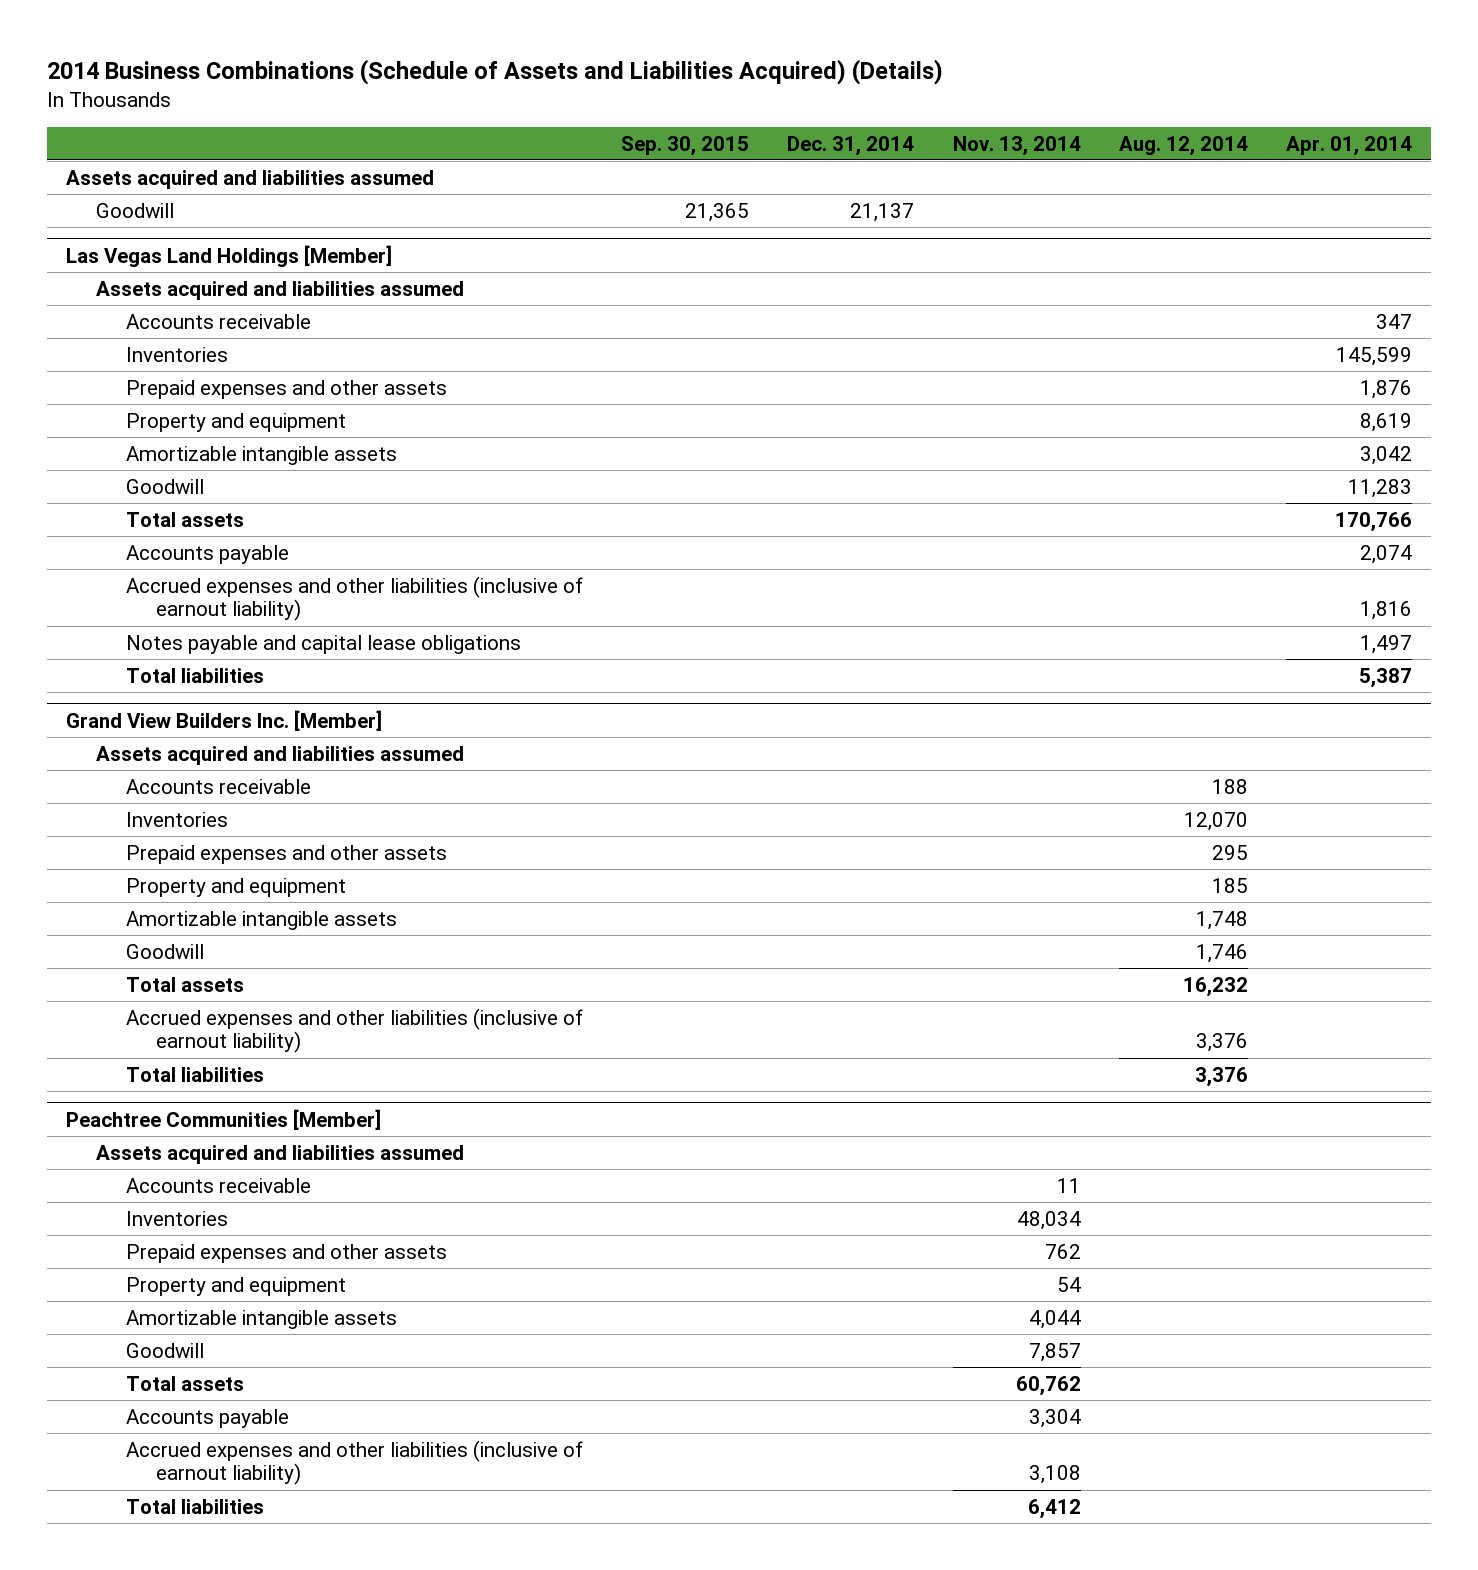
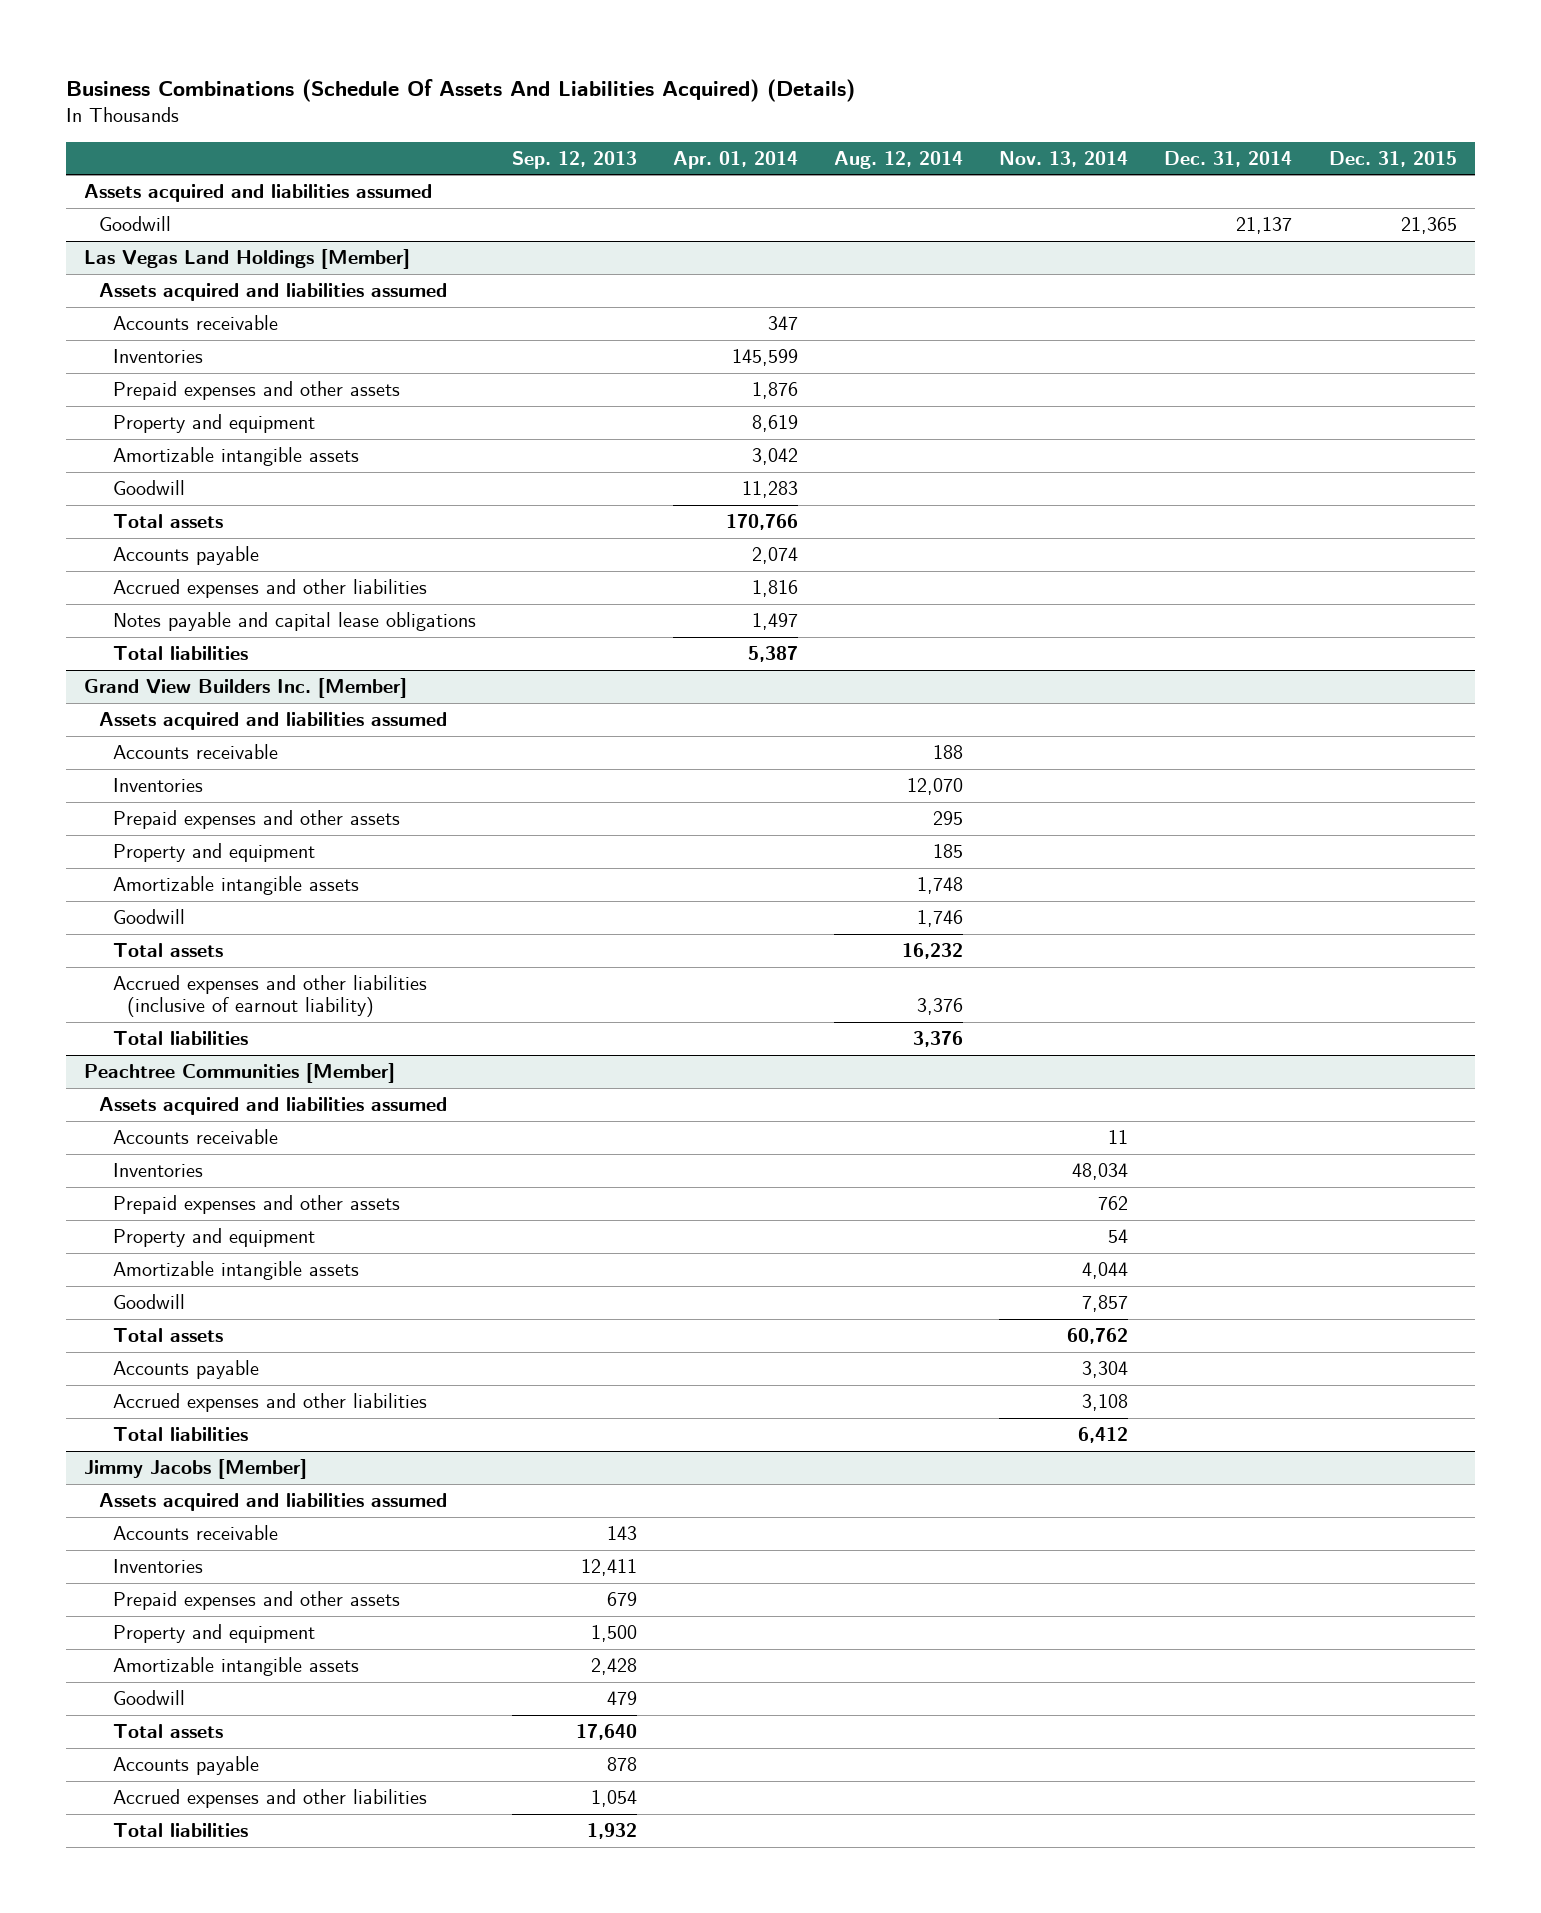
[47,58,944,85] 2014 Business Combinations (Schedule of Assets and Liabilities Acquired) (Details) -> [66,79,856,103] Business Combinations (Schedule Of Assets And Liabilities Acquired) (Details)
[621,135,750,156] Sep. 30, 2015 -> none
none -> [511,150,637,169] Sep. 12, 2013
none -> [1328,150,1457,167] Dec. 31, 2015
[125,575,583,622] Accrued expenses and other liabilities (inclusive of earnout liability) -> [112,578,427,598] Accrued expenses and other liabilities
[125,1439,583,1486] Accrued expenses and other liabilities (inclusive of earnout liability) -> [112,1392,427,1412] Accrued expenses and other liabilities
none -> [84,1458,308,1479] Jimmy Jacobs [Member]
none -> [98,1492,447,1511] Assets acquired and liabilities assumed
none -> [112,1524,278,1540] Accounts receivable
none -> [112,1558,203,1573] Inventories
none -> [112,1590,400,1610] Prepaid expenses and other assets
none -> [112,1623,315,1643] Property and equipment
none -> [112,1656,359,1676] Amortizable intangible assets
none -> [112,1689,185,1705] Goodwill
none -> [112,1723,223,1738] Total assets
none -> [112,1755,259,1775] Accounts payable
none -> [112,1788,427,1808] Accrued expenses and other liabilities
none -> [112,1822,248,1837] Total liabilities

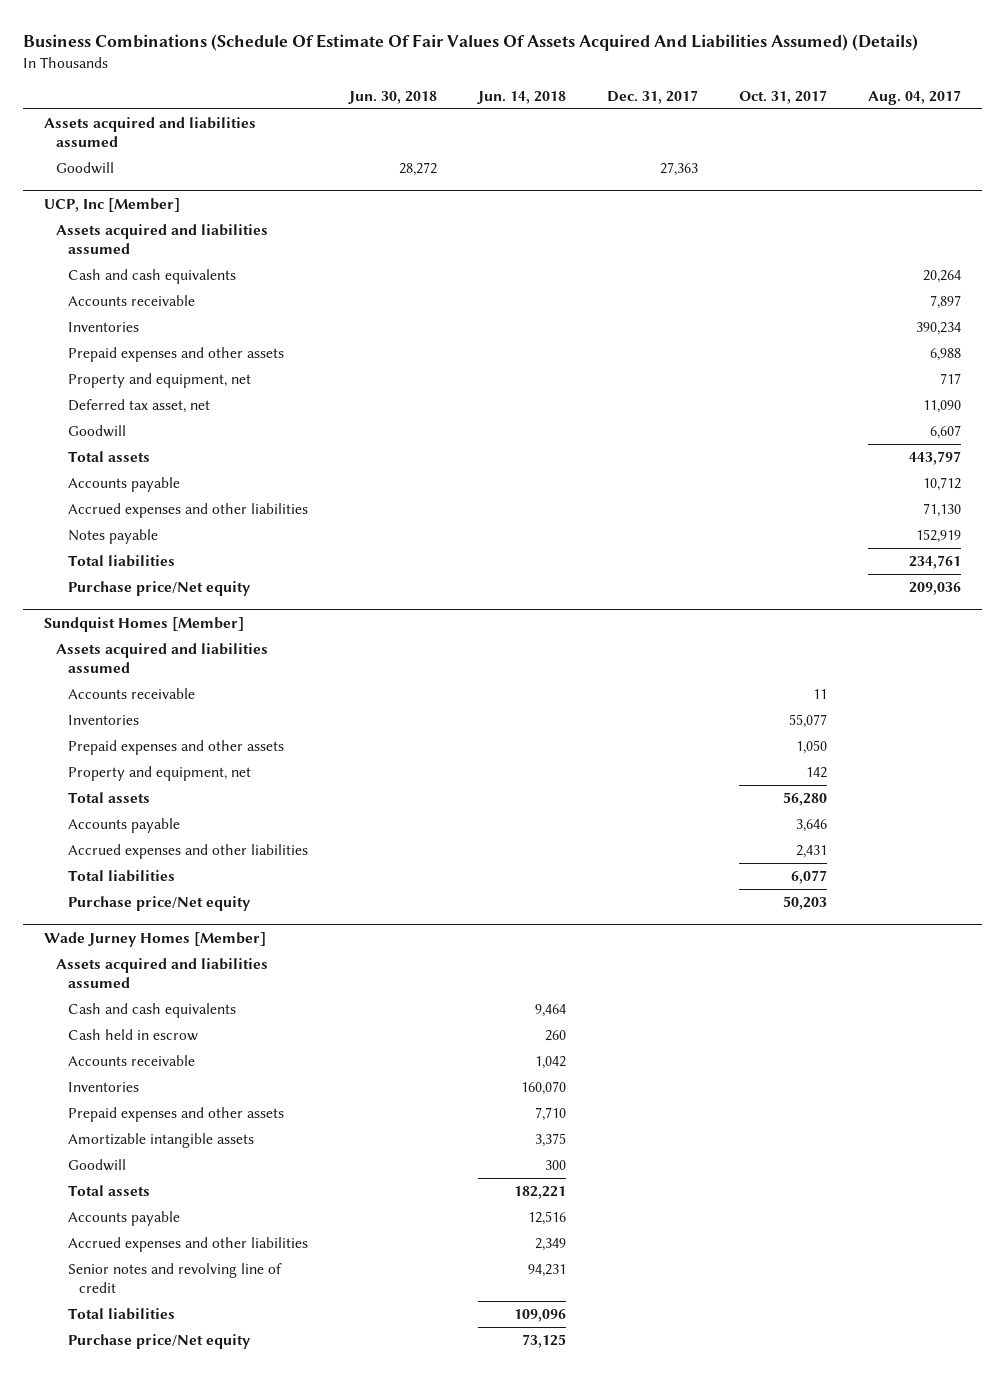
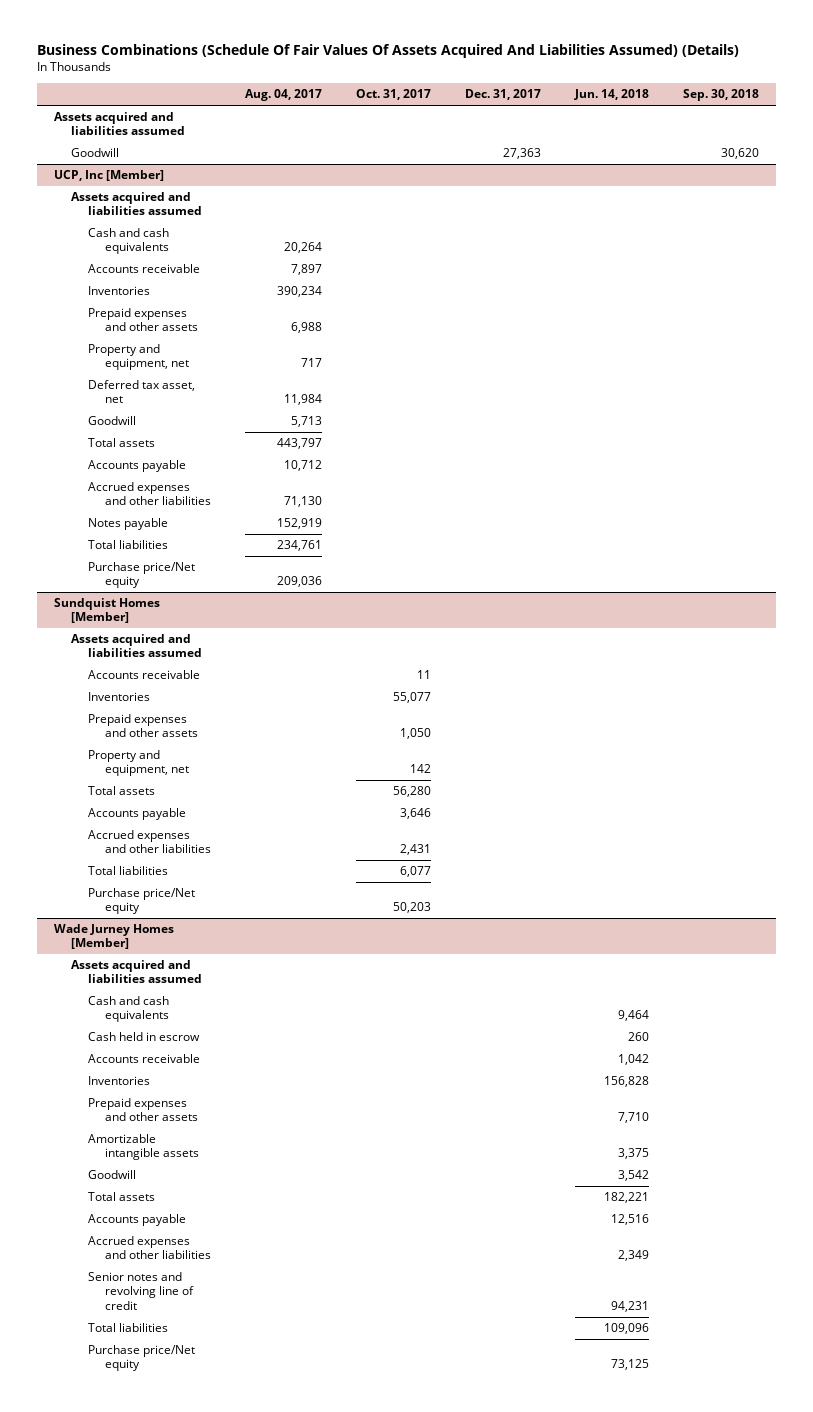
[23,34,919,52] Business Combinations (Schedule Of Estimate Of Fair Values Of Assets Acquired And Liabilities Assumed) (Details) -> [37,44,740,59] Business Combinations (Schedule Of Fair Values Of Assets Acquired And Liabilities Assumed) (Details)
[347,90,437,104] Jun. 30, 2018 -> none
none -> [682,89,759,102] Sep. 30, 2018
[923,399,962,413] 11,090 -> [283,394,322,406] 11,984
[930,424,962,439] 6,607 -> [290,416,322,428] 5,713
[520,1080,566,1095] 160,070 -> [603,1076,649,1088] 156,828
[544,1159,566,1170] 300 -> [617,1170,649,1182] 3,542

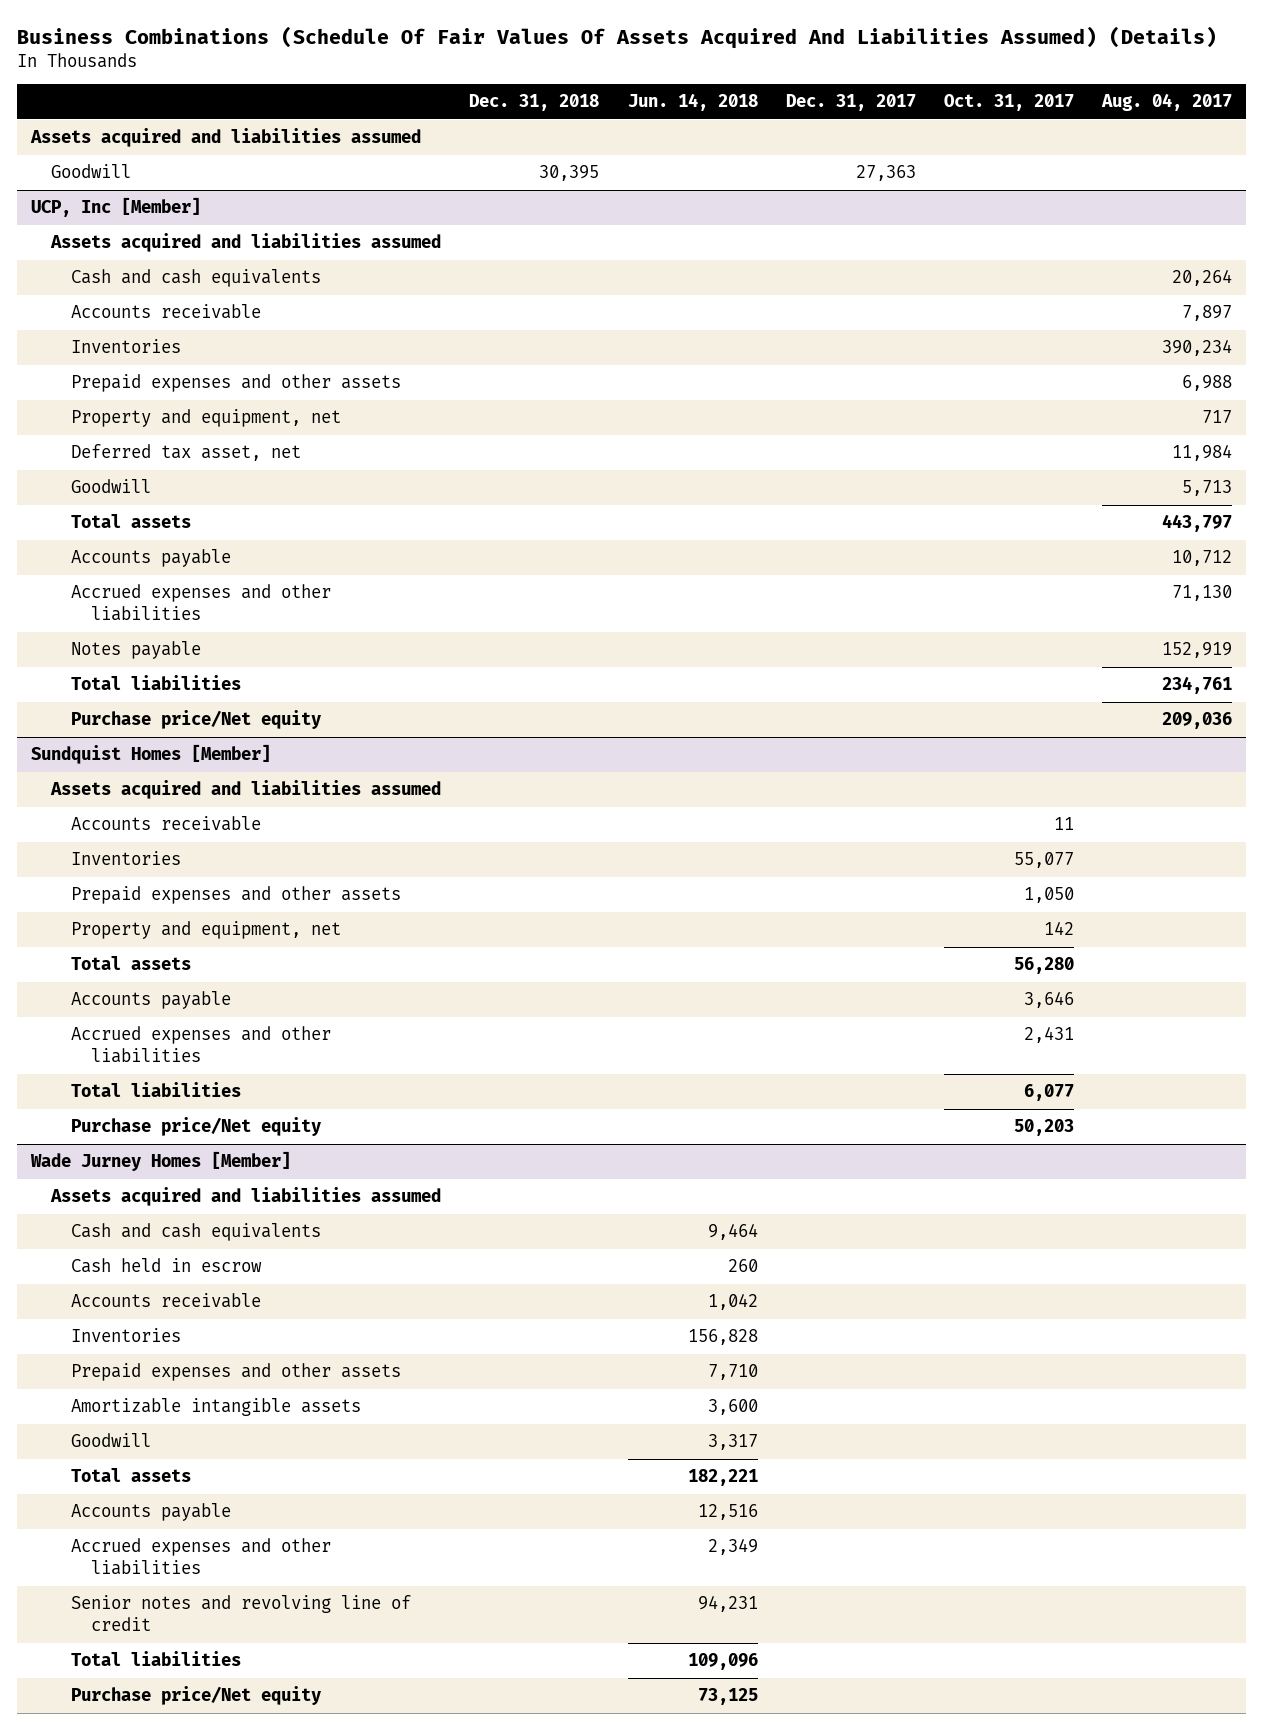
[682,89,759,102] Sep. 30, 2018 -> none
none -> [469,94,600,112] Dec. 31, 2018
[617,1148,649,1160] 3,375 -> [707,1399,758,1416] 3,600
[617,1170,649,1182] 3,542 -> [707,1434,758,1451] 3,317

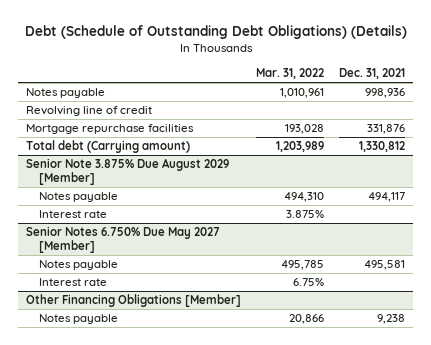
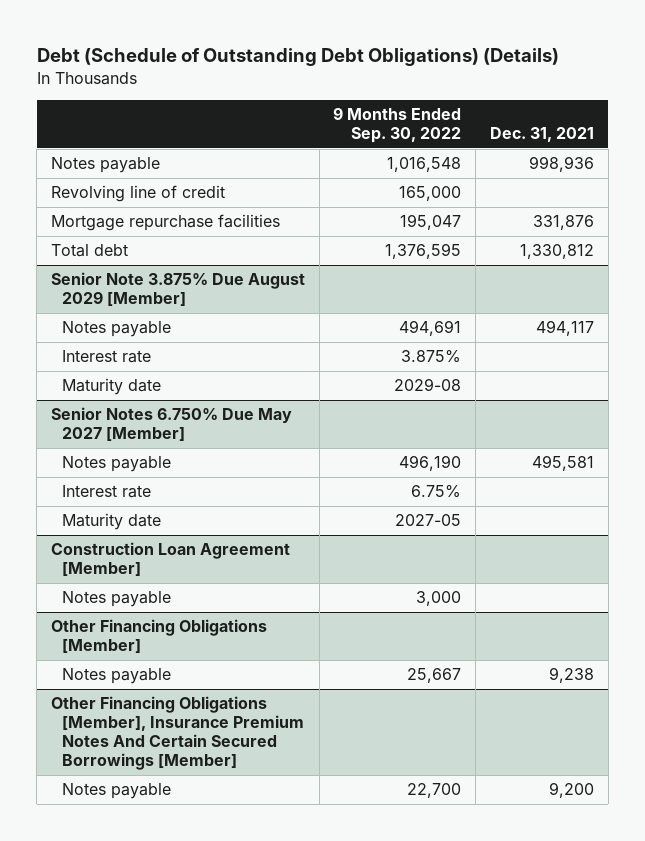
[256,68,325,80] Mar. 31, 2022 -> none
none -> [333,107,462,144] 9 Months Ended Sep. 30, 2022
[25,140,190,154] Total debt (Carrying amount) -> [50,244,128,258] Total debt
none -> [62,378,162,396] Maturity date
none -> [62,513,162,531] Maturity date
none -> [50,542,290,577] Construction Loan Agreement [Member]
none -> [62,591,172,608] Notes payable
none -> [50,696,305,771] Other Financing Obligations [Member], Insurance Premium Notes And Certain Secured Borrowings [Member]
none -> [62,783,172,800] Notes payable

